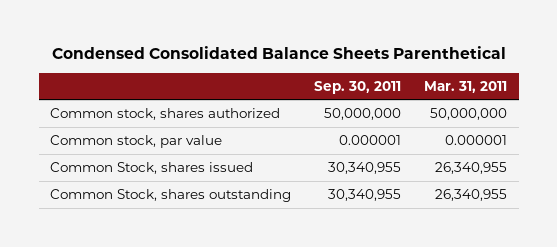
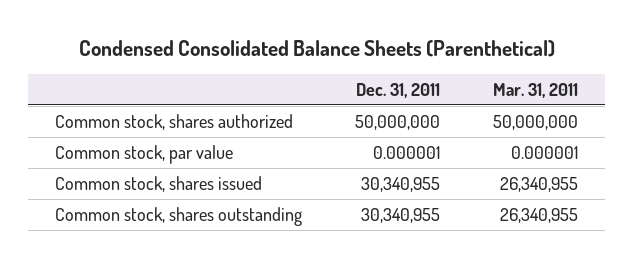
[51,46,506,60] Condensed Consolidated Balance Sheets Parenthetical -> [78,40,555,58] Condensed Consolidated Balance Sheets (Parenthetical)
[314,80,402,94] Sep. 30, 2011 -> none
none -> [356,83,441,99] Dec. 31, 2011
[50,161,254,174] Common Stock, shares issued -> [54,175,262,192] Common stock, shares issued
[50,188,292,202] Common Stock, shares outstanding -> [54,206,302,226] Common stock, shares outstanding

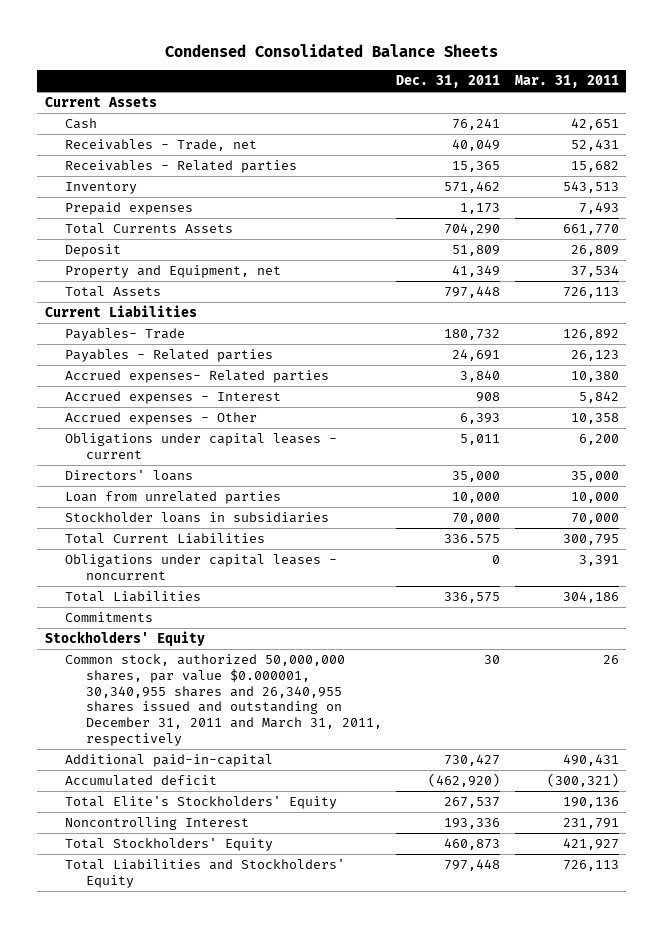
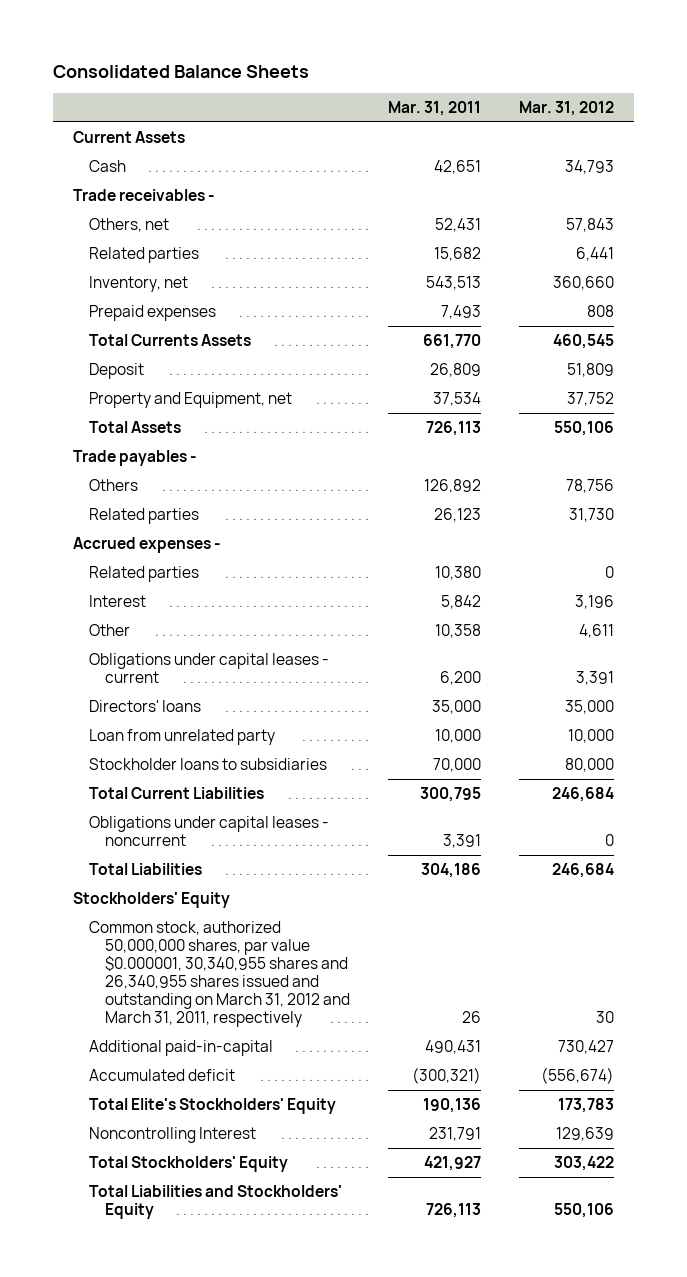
[164,44,498,58] Condensed Consolidated Balance Sheets -> [53,64,310,78] Consolidated Balance Sheets
[396,75,501,89] Dec. 31, 2011 -> none
none -> [519,101,615,117] Mar. 31, 2012
none -> [72,189,215,202] Trade receivables -
[65,139,258,152] Receivables - Trade, net -> [88,218,169,233] Others, net
[65,160,298,174] Receivables - Related parties -> [88,247,199,264] Related parties
[65,182,138,195] Inventory -> [88,276,188,293] Inventory, net
[44,305,197,318] Current Liabilities -> none
none -> [72,450,197,467] Trade payables -
[65,328,186,342] Payables- Trade -> [88,479,138,492] Others
[65,349,274,363] Payables - Related parties -> [88,508,199,525] Related parties
none -> [72,537,221,554] Accrued expenses -
[65,370,330,384] Accrued expenses- Related parties -> [88,566,199,583] Related parties
[65,391,282,405] Accrued expenses - Interest -> [88,595,146,608] Interest
[65,412,258,426] Accrued expenses - Other -> [88,624,130,637] Other
[65,491,282,505] Loan from unrelated parties -> [88,729,275,746] Loan from unrelated party
[65,512,330,524] Stockholder loans in subsidiaries -> [88,758,327,771] Stockholder loans to subsidiaries
[65,612,154,623] Commitments -> none
[65,654,382,746] Common stock, authorized 50,000,000 shares, par value $0.000001, 30,340,955 shares and 26,340,955 shares issued and outstanding on December 31, 2011 and March 31, 2011, respectively -> [88,921,350,1028] Common stock, authorized 50,000,000 shares, par value $0.000001, 30,340,955 shares and 26,340,955 shares issued and outstanding on March 31, 2012 and March 31, 2011, respectively

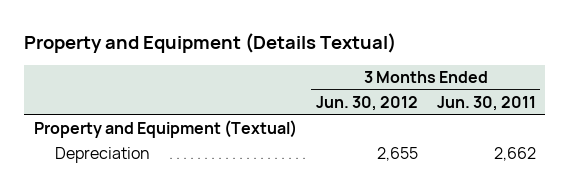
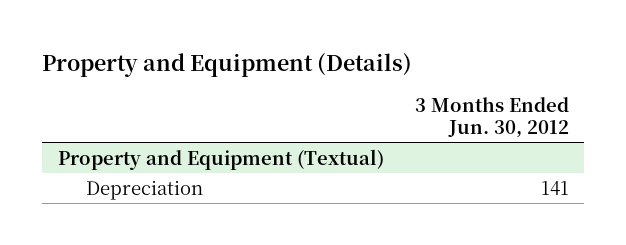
[23,32,396,53] Property and Equipment (Details Textual) -> [42,53,413,78] Property and Equipment (Details)
[436,96,536,112] Jun. 30, 2011 -> none
[376,147,418,162] 2,655 -> [540,180,569,195] 141

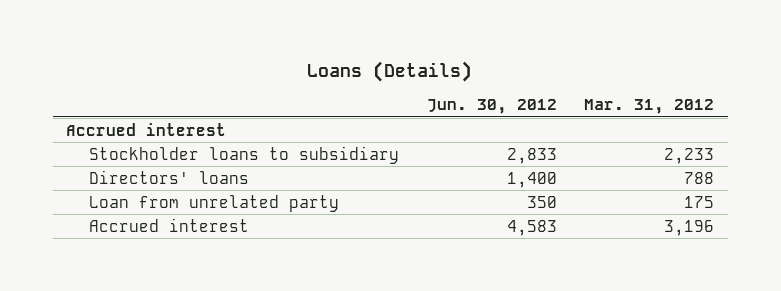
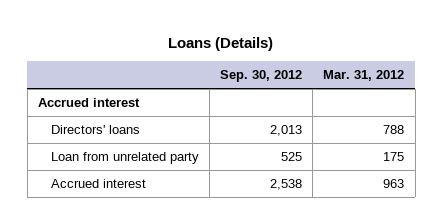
[426,99,557,115] Jun. 30, 2012 -> none
none -> [220,70,303,83] Sep. 30, 2012
[89,145,400,164] Stockholder loans to subsidiary -> none
[664,219,715,236] 3,196 -> [383,179,405,189] 963

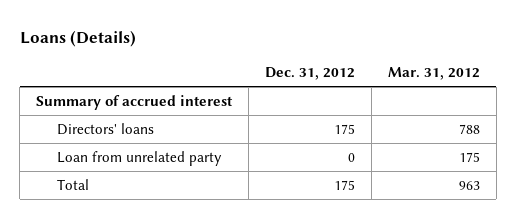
[220,70,303,83] Sep. 30, 2012 -> none
none -> [265,67,356,81] Dec. 31, 2012
[38,98,141,108] Accrued interest -> [36,95,234,111] Summary of accrued interest
[50,179,146,189] Accrued interest -> [57,179,90,191] Total

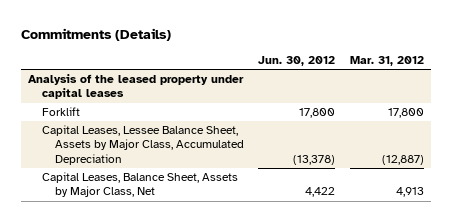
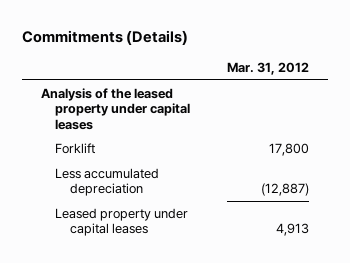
[258,56,336,67] Jun. 30, 2012 -> none
[41,125,245,165] Capital Leases, Lessee Balance Sheet, Assets by Major Class, Accumulated Depreciation -> [55,167,160,197] Less accumulated depreciation
[41,172,238,198] Capital Leases, Balance Sheet, Assets by Major Class, Net -> [55,207,189,237] Leased property under capital leases

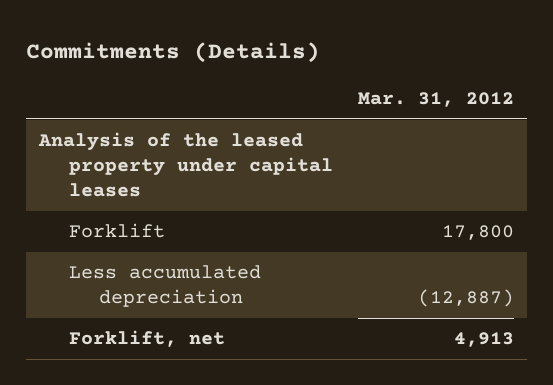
[55,207,189,237] Leased property under capital leases -> [69,330,226,348] Forklift, net

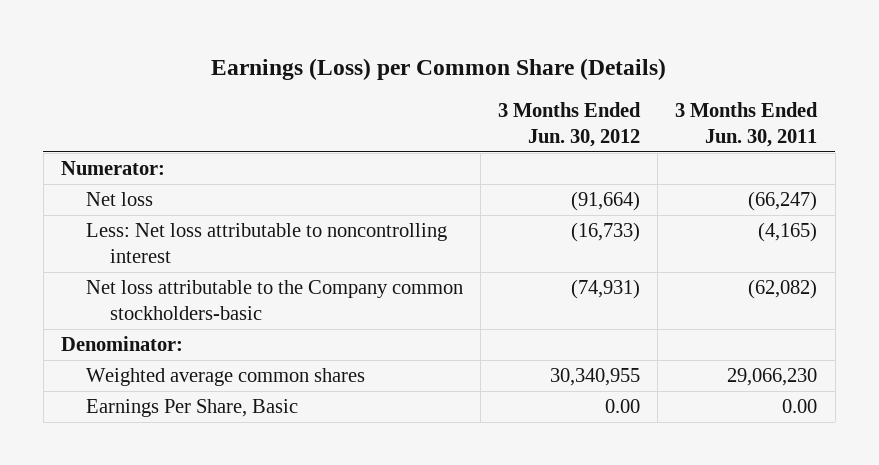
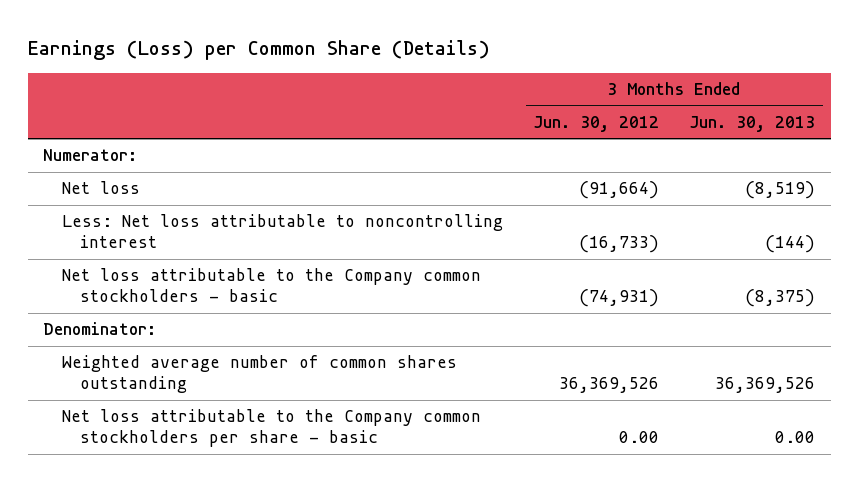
[675,102,819,147] 3 Months Ended Jun. 30, 2011 -> none
none -> [689,115,816,132] Jun. 30, 2013
[85,280,463,320] Net loss attributable to the Company common stockholders-basic -> [61,268,481,303] Net loss attributable to the Company common stockholders - basic
[85,368,365,387] Weighted average common shares -> [61,355,457,394] Weighted average number of common shares outstanding
[550,368,641,387] 30,340,955 -> [559,377,660,394] 36,369,526
[85,399,298,418] Earnings Per Share, Basic -> [61,409,481,448] Net loss attributable to the Company common stockholders per share - basic

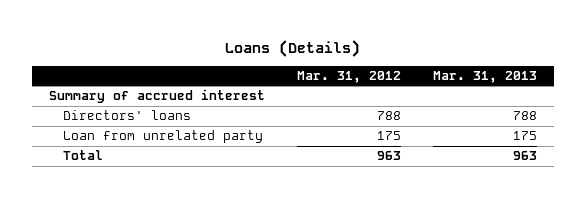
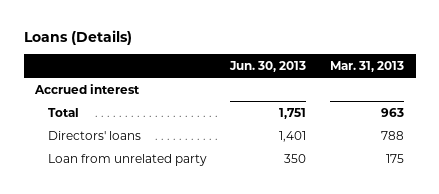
[296,71,401,84] Mar. 31, 2012 -> none
none -> [229,60,307,72] Jun. 30, 2013
[48,89,265,104] Summary of accrued interest -> [34,83,141,94] Accrued interest
[63,150,104,161] Total -> [47,107,79,117] Total

